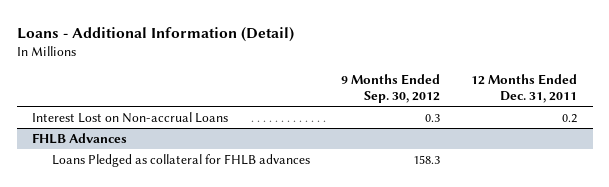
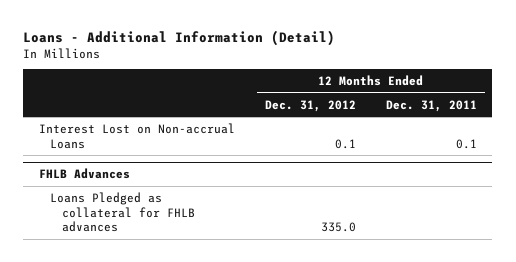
[341,74,441,104] 9 Months Ended Sep. 30, 2012 -> none
none -> [264,99,356,112] Dec. 31, 2012
[562,113,578,123] 0.2 -> [455,138,477,149] 0.1

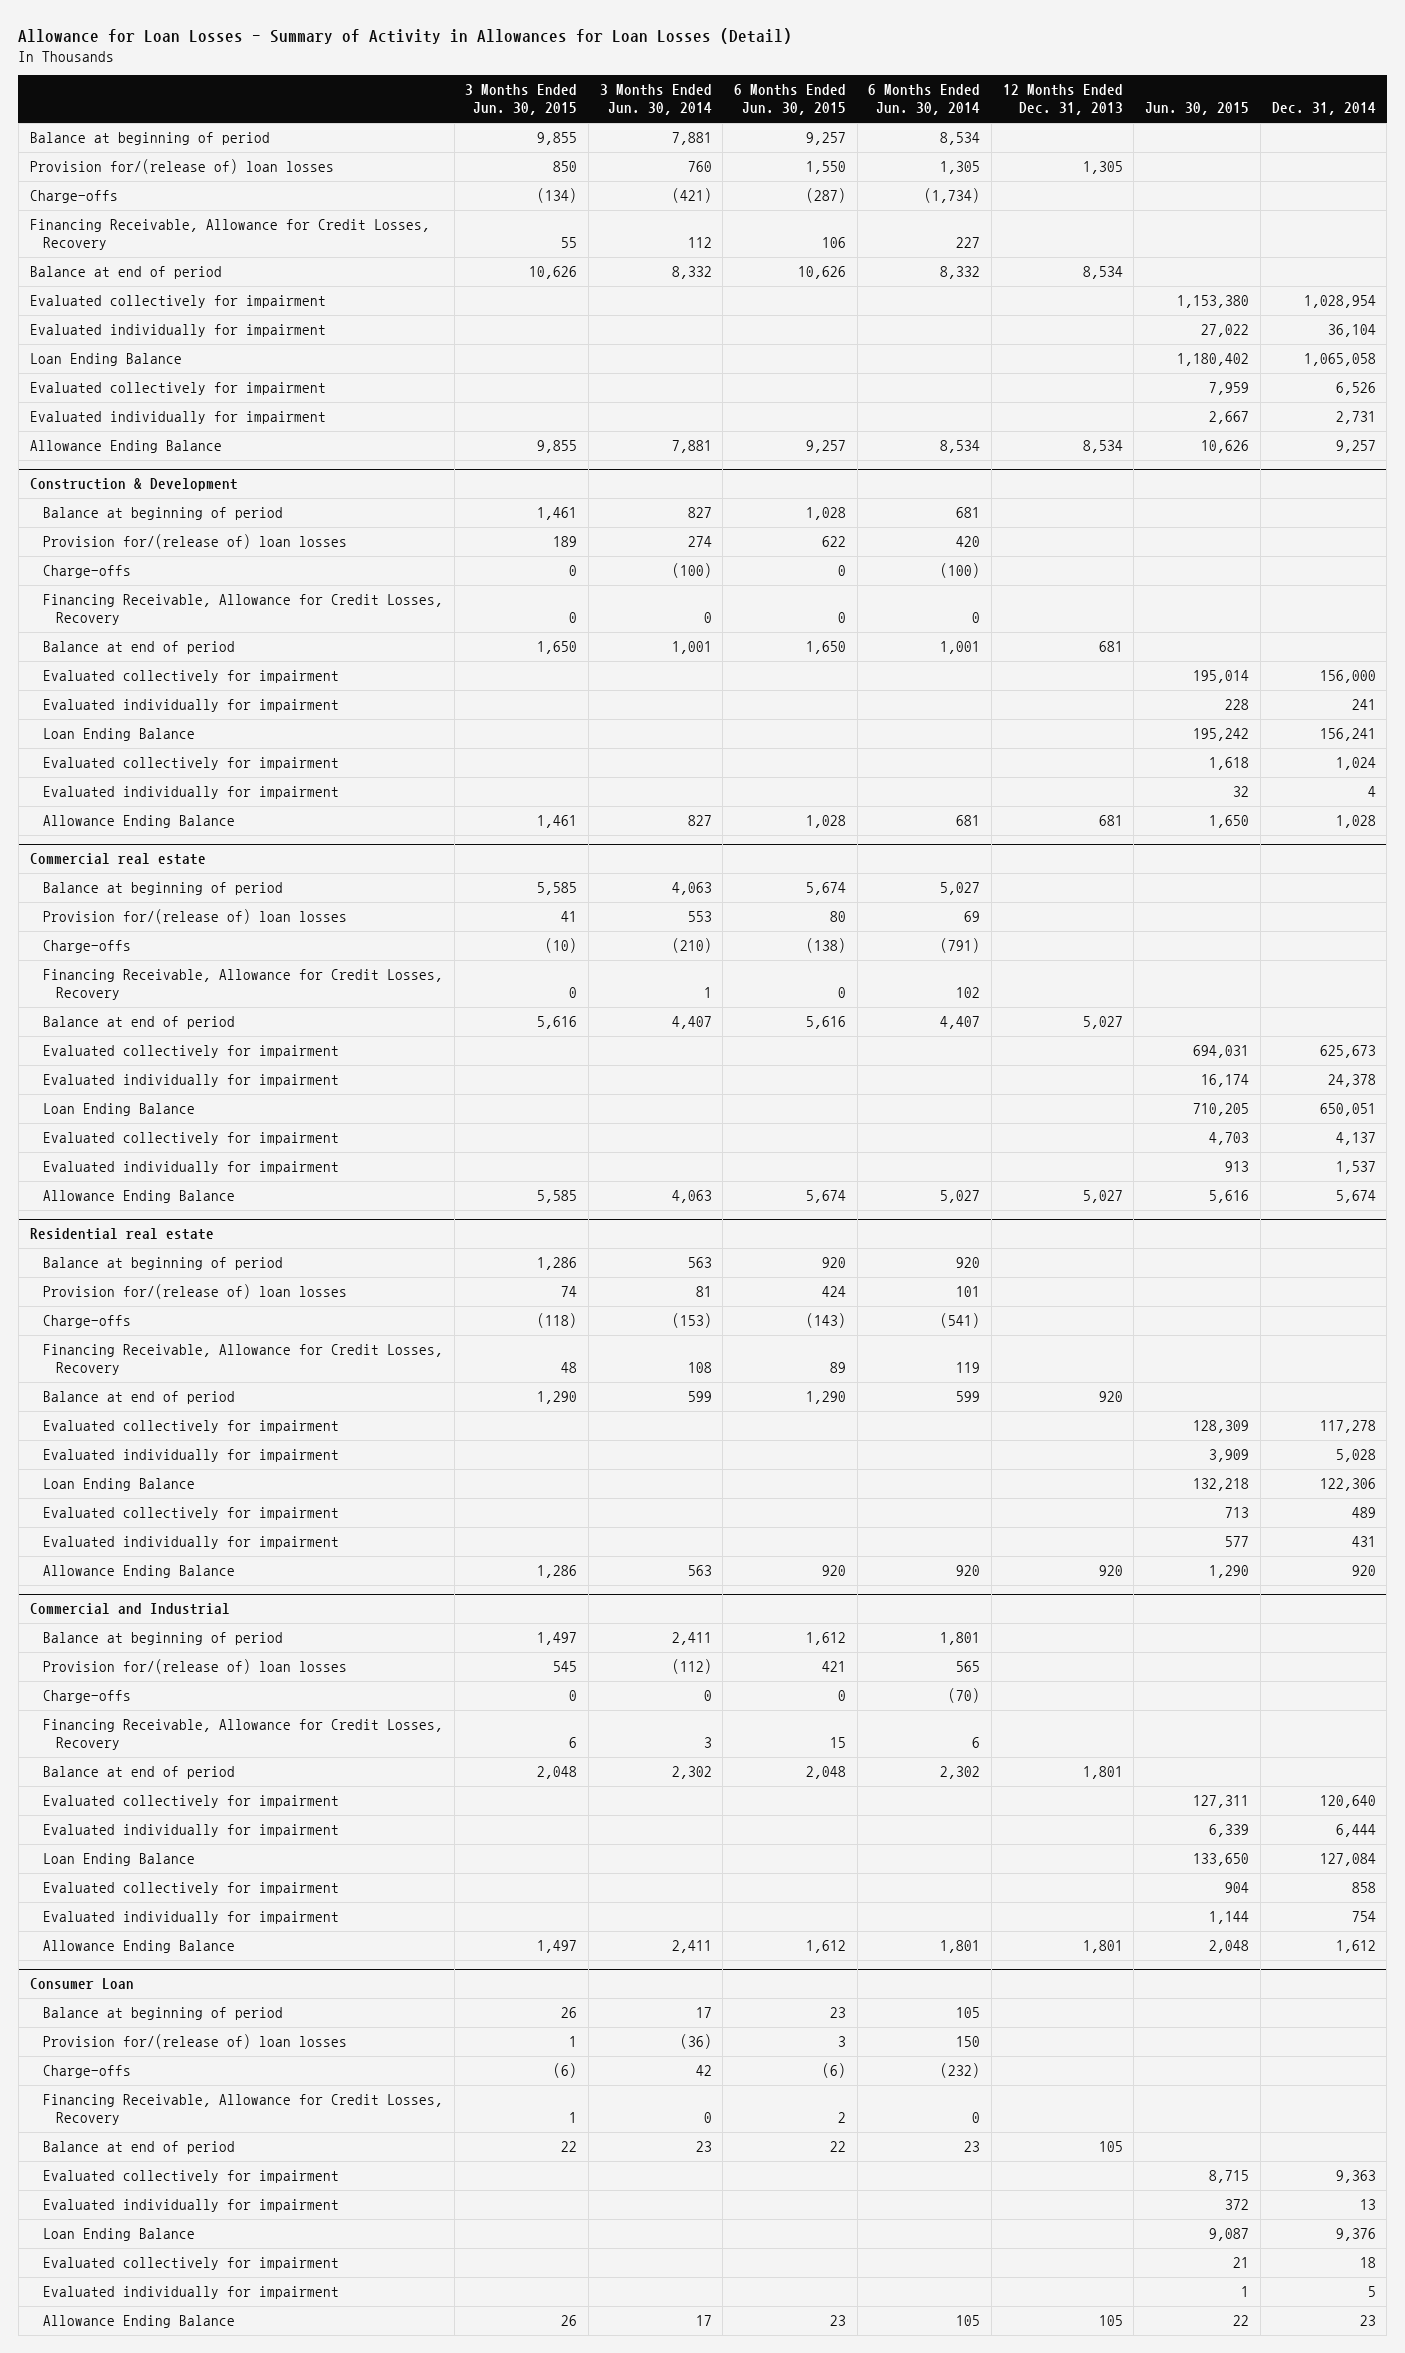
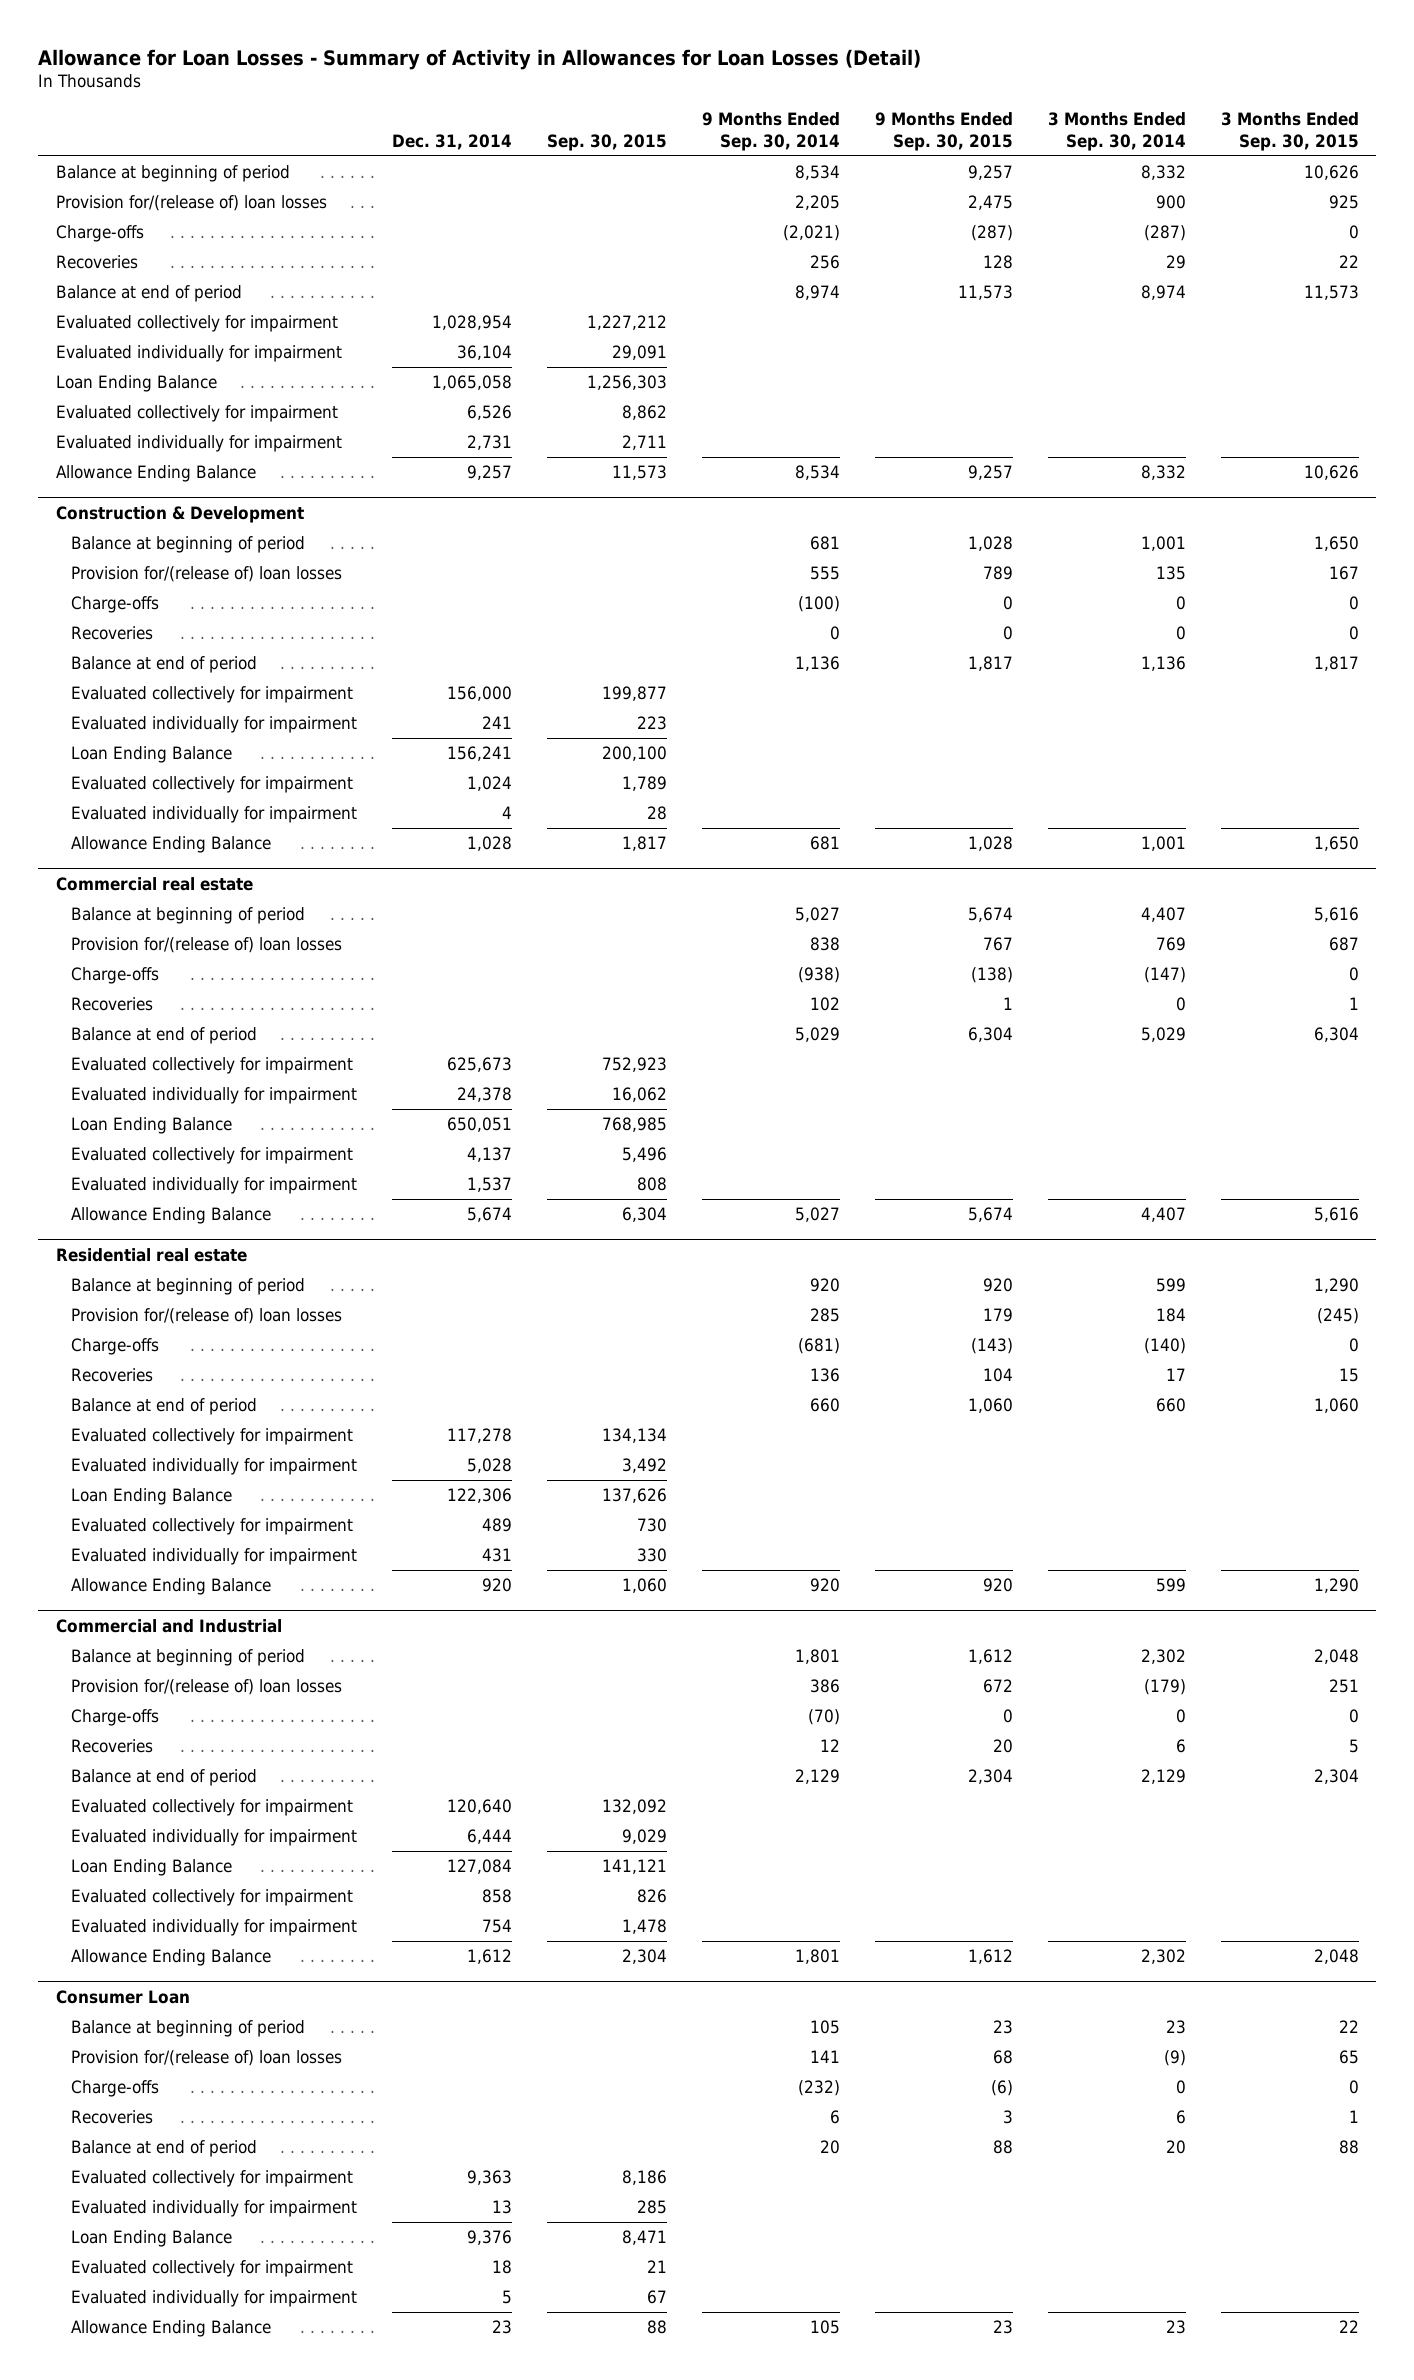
[465,84,578,116] 3 Months Ended Jun. 30, 2015 -> none
[599,84,712,116] 3 Months Ended Jun. 30, 2014 -> none
[734,84,847,116] 6 Months Ended Jun. 30, 2015 -> none
[868,84,981,116] 6 Months Ended Jun. 30, 2014 -> none
[1002,84,1123,116] 12 Months Ended Dec. 31, 2013 -> none
[1145,102,1250,116] Jun. 30, 2015 -> none
none -> [547,133,668,151] Sep. 30, 2015
none -> [701,112,840,151] 9 Months Ended Sep. 30, 2014
none -> [874,112,1013,151] 9 Months Ended Sep. 30, 2015
none -> [1047,112,1186,151] 3 Months Ended Sep. 30, 2014
none -> [1220,112,1359,151] 3 Months Ended Sep. 30, 2015
[29,219,430,251] Financing Receivable, Allowance for Credit Losses, Recovery -> [55,255,138,270] Recoveries
[42,594,443,626] Financing Receivable, Allowance for Credit Losses, Recovery -> [71,626,154,641] Recoveries
[42,969,443,1001] Financing Receivable, Allowance for Credit Losses, Recovery -> [71,997,154,1012] Recoveries
[42,1344,443,1376] Financing Receivable, Allowance for Credit Losses, Recovery -> [71,1368,154,1383] Recoveries
[42,1719,443,1751] Financing Receivable, Allowance for Credit Losses, Recovery -> [71,1739,154,1754] Recoveries
[42,2094,443,2126] Financing Receivable, Allowance for Credit Losses, Recovery -> [71,2110,154,2125] Recoveries

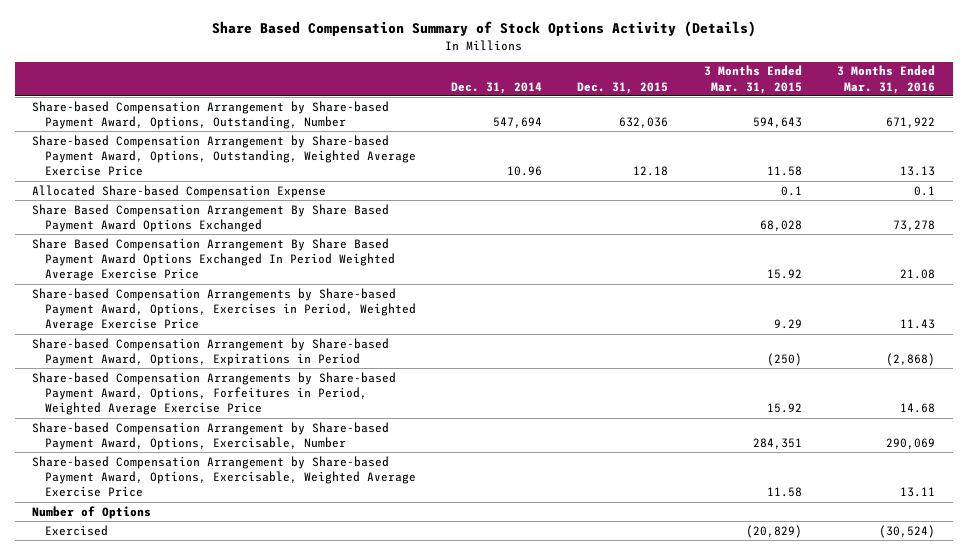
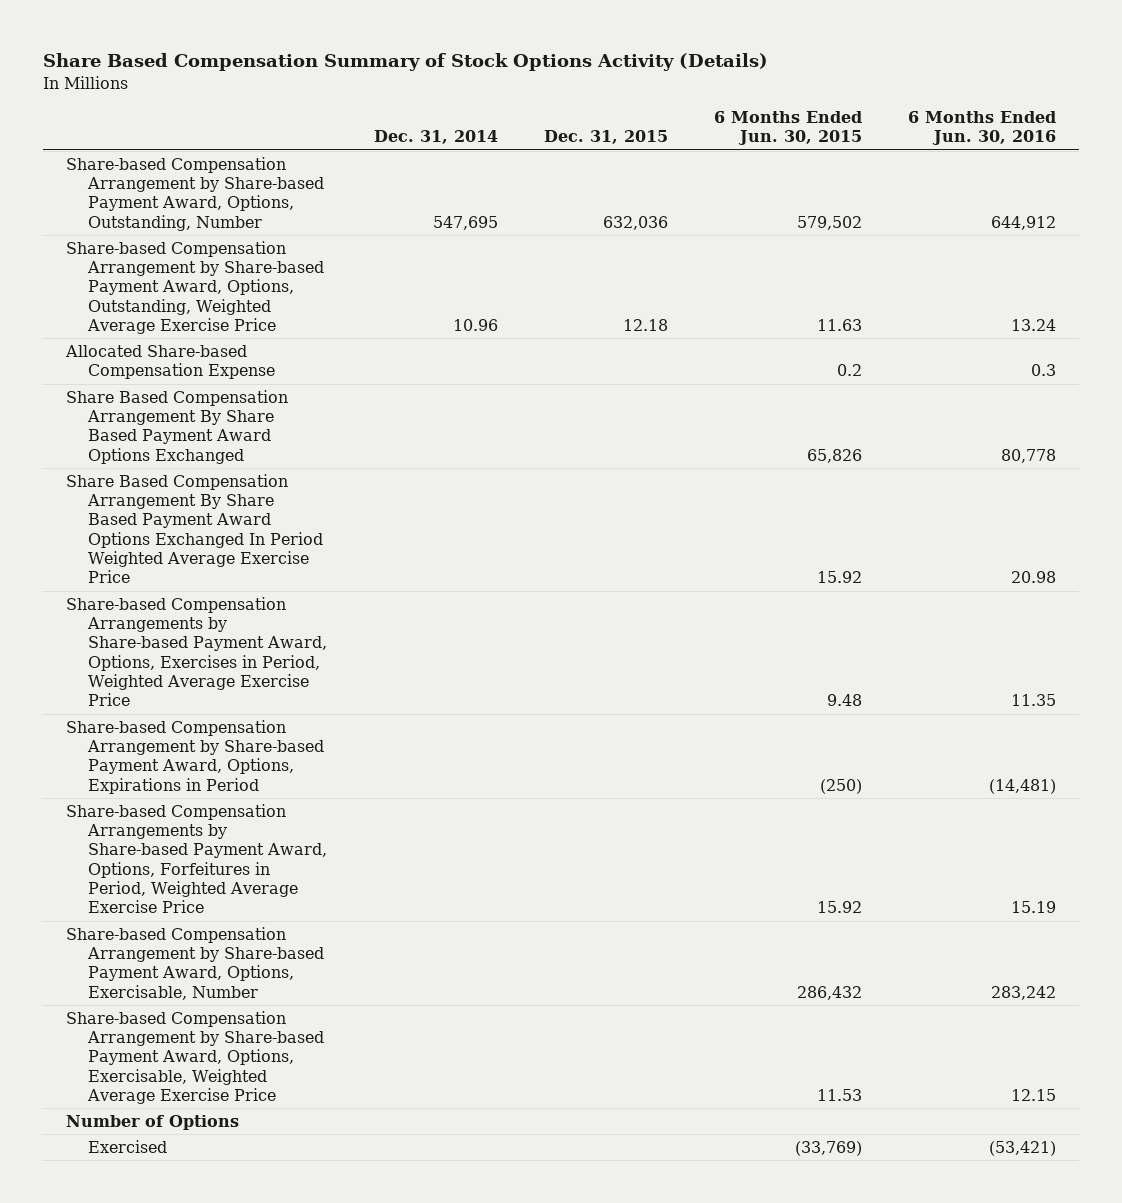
[703,65,802,94] 3 Months Ended Mar. 31, 2015 -> none
[837,65,936,94] 3 Months Ended Mar. 31, 2016 -> none
none -> [713,111,862,146] 6 Months Ended Jun. 30, 2015
none -> [908,111,1057,146] 6 Months Ended Jun. 30, 2016
[493,117,543,129] 547,694 -> [432,215,498,230] 547,695

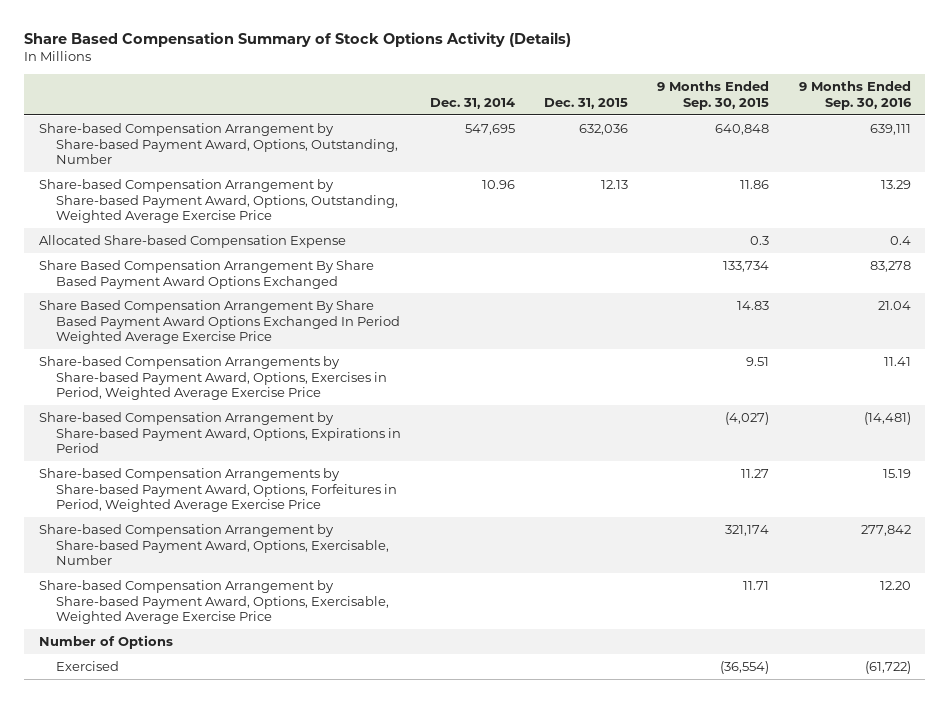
[713,111,862,146] 6 Months Ended Jun. 30, 2015 -> none
[908,111,1057,146] 6 Months Ended Jun. 30, 2016 -> none
none -> [657,80,770,110] 9 Months Ended Sep. 30, 2015
none -> [798,80,912,110] 9 Months Ended Sep. 30, 2016
[622,318,668,331] 12.18 -> [601,179,629,189] 12.13

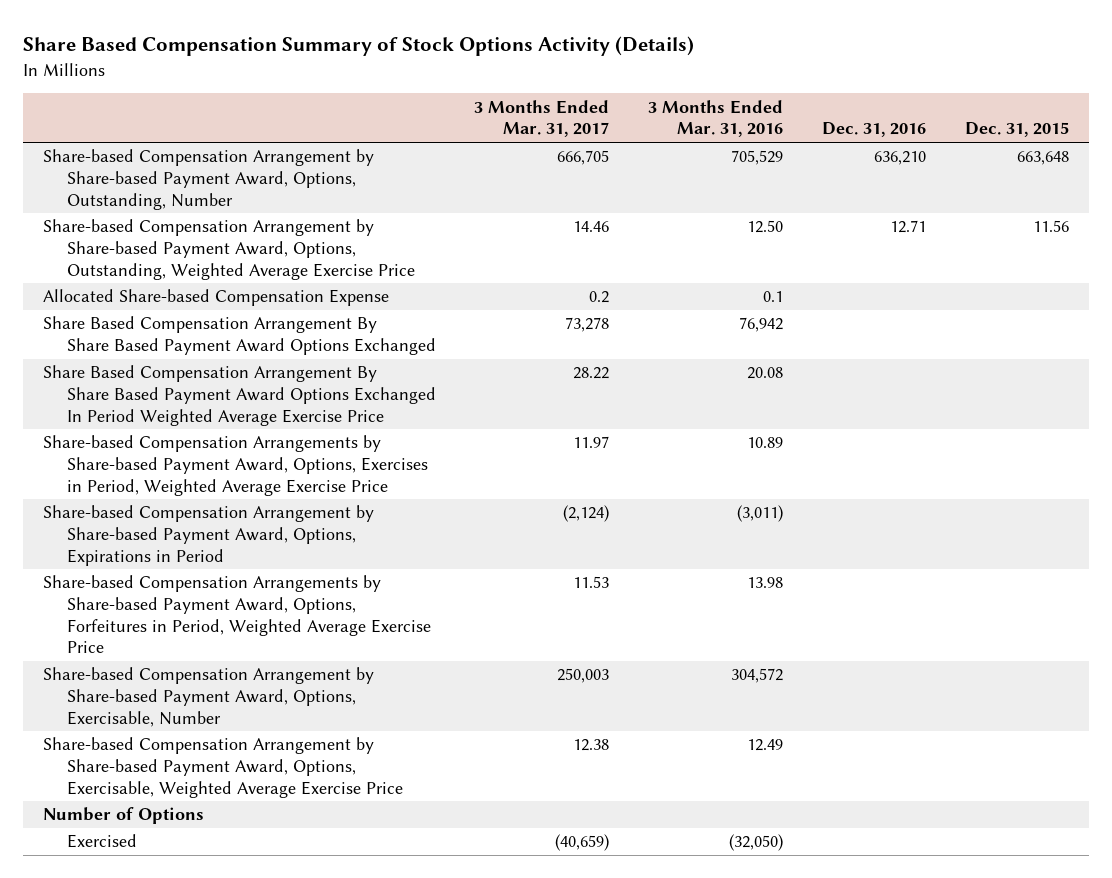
[430,97,516,109] Dec. 31, 2014 -> none
[657,80,770,110] 9 Months Ended Sep. 30, 2015 -> none
[798,80,912,110] 9 Months Ended Sep. 30, 2016 -> none
none -> [474,99,610,138] 3 Months Ended Mar. 31, 2017
none -> [648,99,784,138] 3 Months Ended Mar. 31, 2016
none -> [822,122,927,138] Dec. 31, 2016
[579,123,629,135] 632,036 -> [1017,151,1070,166] 663,648
[601,179,629,189] 12.13 -> [1033,220,1070,233] 11.56

